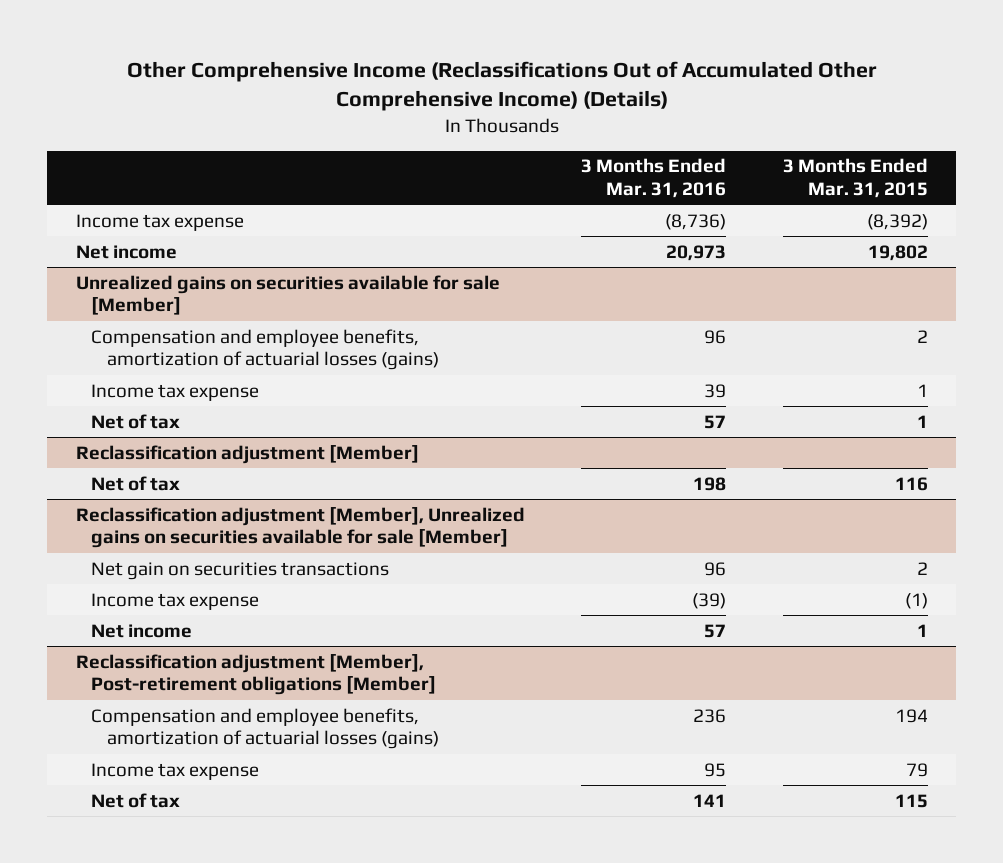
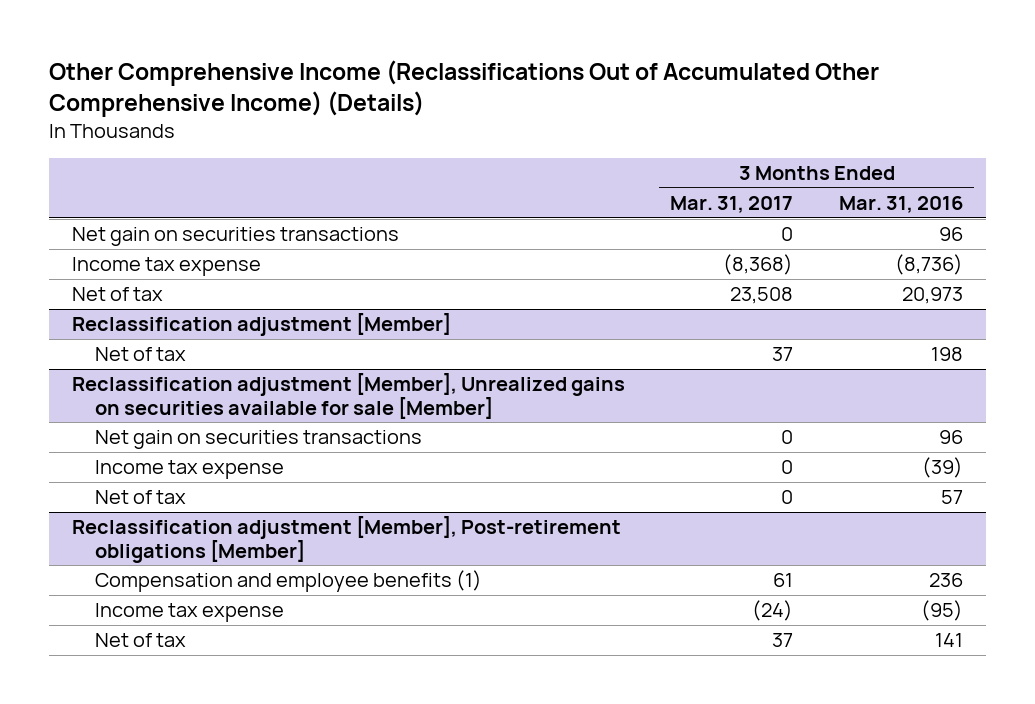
[782,158,928,198] 3 Months Ended Mar. 31, 2015 -> none
none -> [670,195,794,213] Mar. 31, 2017
none -> [71,227,399,247] Net gain on securities transactions
[75,274,500,316] Unrealized gains on securities available for sale [Member] -> none
[91,328,439,371] Compensation and employee benefits, amortization of actuarial losses (gains) -> none
[91,383,260,401] Income tax expense -> none
[91,413,181,429] Net of tax -> none
[75,244,177,259] Net income -> [71,287,163,302] Net of tax
[91,623,193,638] Net income -> [94,490,186,505] Net of tax
[91,707,439,750] Compensation and employee benefits, amortization of actuarial losses (gains) -> [94,570,482,593] Compensation and employee benefits (1)
[704,762,727,777] 95 -> [920,600,963,622] (95)

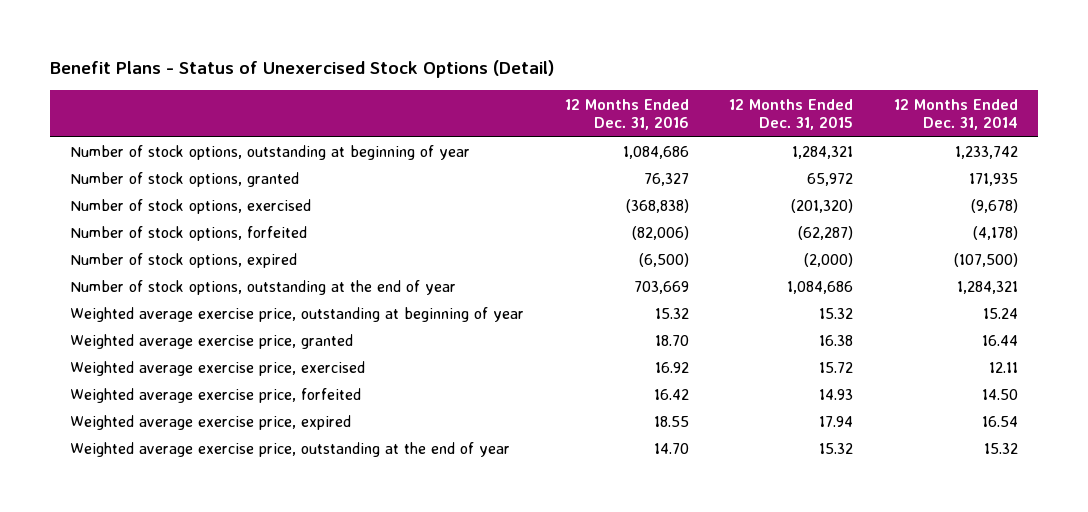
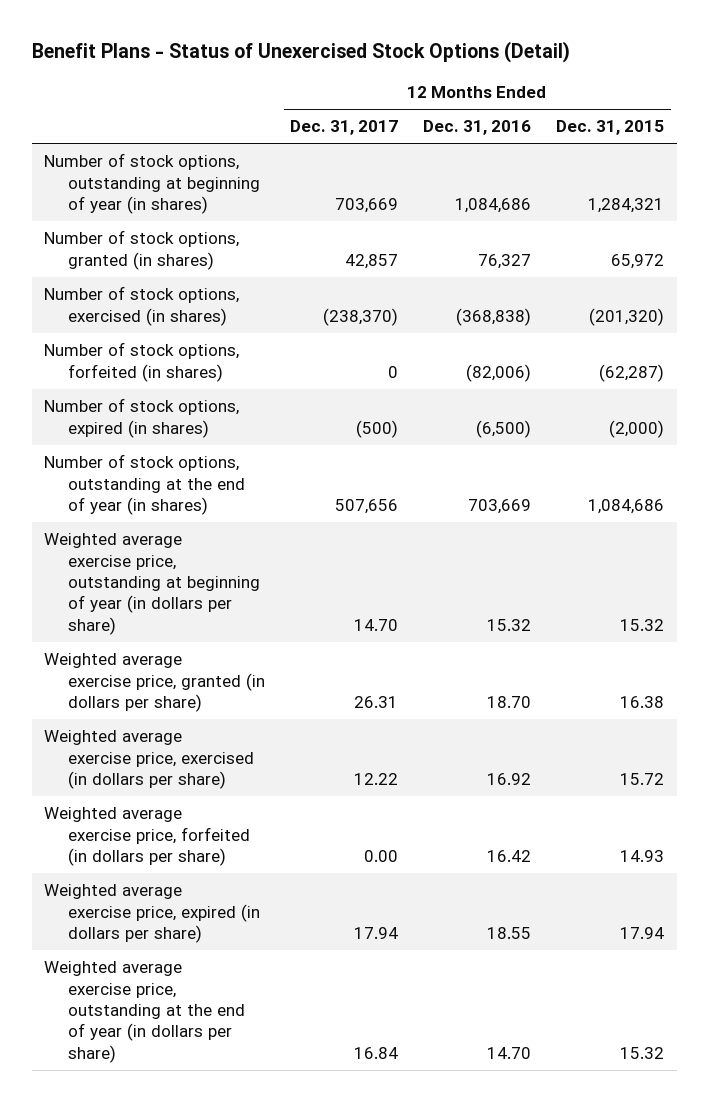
[893,98,1018,131] 12 Months Ended Dec. 31, 2014 -> none
none -> [290,120,399,136] Dec. 31, 2017
[70,145,471,161] Number of stock options, outstanding at beginning of year -> [44,153,261,215] Number of stock options, outstanding at beginning of year (in shares)
[70,172,300,188] Number of stock options, granted -> [44,230,240,270] Number of stock options, granted (in shares)
[70,199,312,215] Number of stock options, exercised -> [44,286,240,326] Number of stock options, exercised (in shares)
[70,226,308,242] Number of stock options, forfeited -> [44,342,240,382] Number of stock options, forfeited (in shares)
[70,253,298,269] Number of stock options, expired -> [44,398,240,438] Number of stock options, expired (in shares)
[70,280,457,296] Number of stock options, outstanding at the end of year -> [44,454,246,516] Number of stock options, outstanding at the end of year (in shares)
[70,307,525,323] Weighted average exercise price, outstanding at beginning of year -> [44,533,261,635] Weighted average exercise price, outstanding at beginning of year (in dollars per share)
[70,334,354,350] Weighted average exercise price, granted -> [44,653,266,713] Weighted average exercise price, granted (in dollars per share)
[70,361,366,377] Weighted average exercise price, exercised -> [44,730,255,790] Weighted average exercise price, exercised (in dollars per share)
[70,388,362,404] Weighted average exercise price, forfeited -> [44,807,251,867] Weighted average exercise price, forfeited (in dollars per share)
[70,415,352,431] Weighted average exercise price, expired -> [44,884,261,944] Weighted average exercise price, expired (in dollars per share)
[70,442,511,458] Weighted average exercise price, outstanding at the end of year -> [44,961,246,1063] Weighted average exercise price, outstanding at the end of year (in dollars per share)

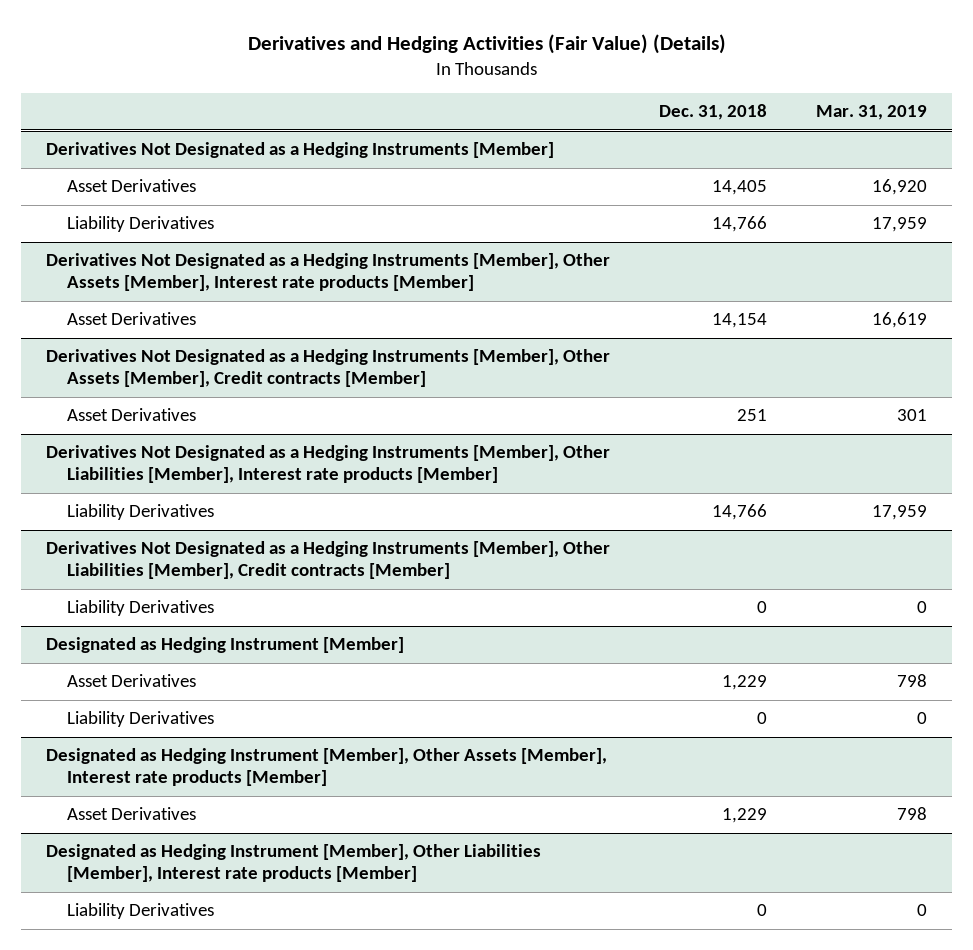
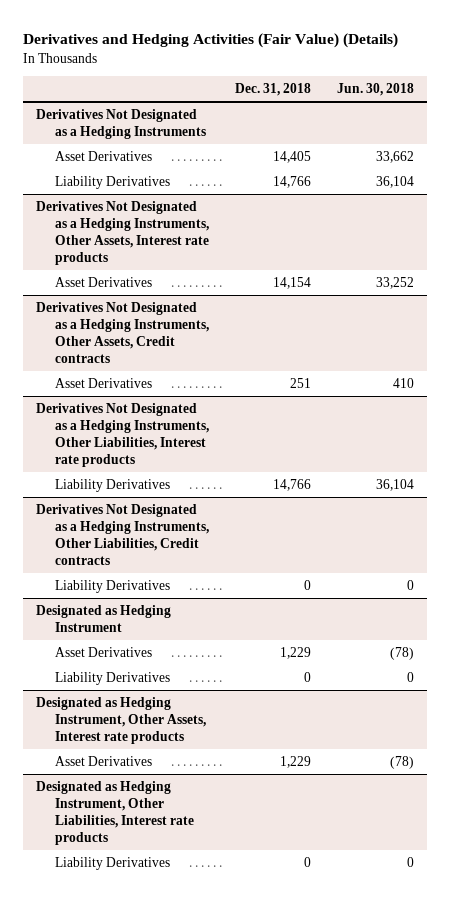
[816,105,928,121] Mar. 31, 2019 -> none
none -> [336,83,414,97] Jun. 30, 2018
[45,142,554,159] Derivatives Not Designated as a Hedging Instruments [Member] -> [36,109,206,140] Derivatives Not Designated as a Hedging Instruments
[45,253,610,292] Derivatives Not Designated as a Hedging Instruments [Member], Other Assets [Member], Interest rate products [Member] -> [36,201,209,265] Derivatives Not Designated as a Hedging Instruments, Other Assets, Interest rate products
[45,349,610,388] Derivatives Not Designated as a Hedging Instruments [Member], Other Assets [Member], Credit contracts [Member] -> [36,302,209,363] Derivatives Not Designated as a Hedging Instruments, Other Assets, Credit contracts
[45,445,610,484] Derivatives Not Designated as a Hedging Instruments [Member], Other Liabilities [Member], Interest rate products [Member] -> [36,403,209,467] Derivatives Not Designated as a Hedging Instruments, Other Liabilities, Interest rate products
[45,541,610,580] Derivatives Not Designated as a Hedging Instruments [Member], Other Liabilities [Member], Credit contracts [Member] -> [36,504,209,565] Derivatives Not Designated as a Hedging Instruments, Other Liabilities, Credit contracts
[45,637,404,654] Designated as Hedging Instrument [Member] -> [36,605,172,633] Designated as Hedging Instrument
[45,748,607,787] Designated as Hedging Instrument [Member], Other Assets [Member], Interest rate products [Member] -> [36,697,206,744] Designated as Hedging Instrument, Other Assets, Interest rate products
[45,844,541,883] Designated as Hedging Instrument [Member], Other Liabilities [Member], Interest rate products [Member] -> [36,781,194,845] Designated as Hedging Instrument, Other Liabilities, Interest rate products

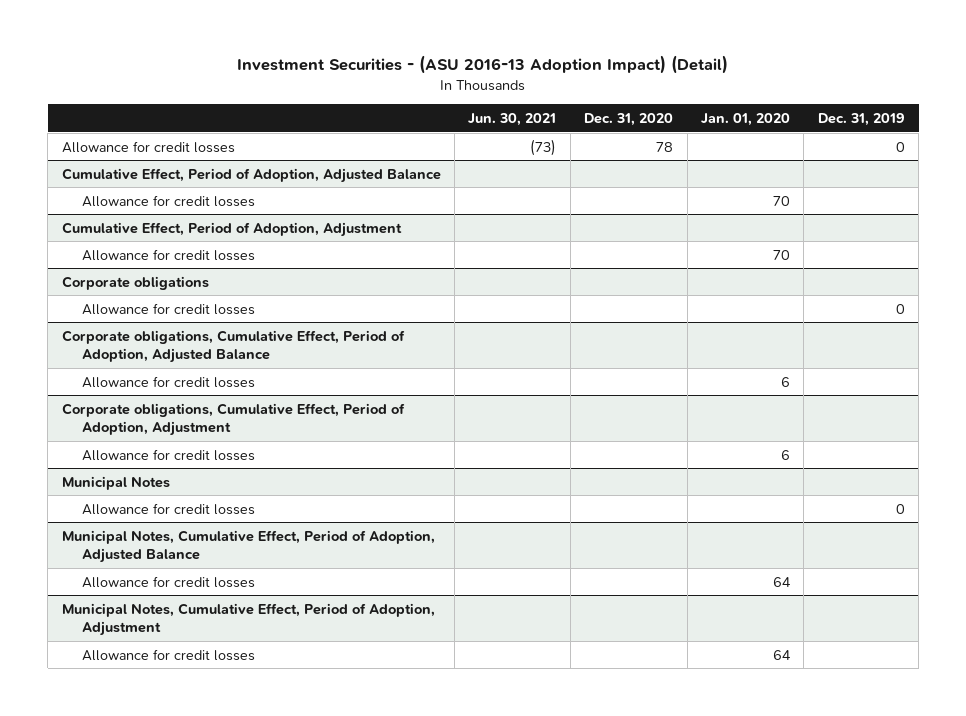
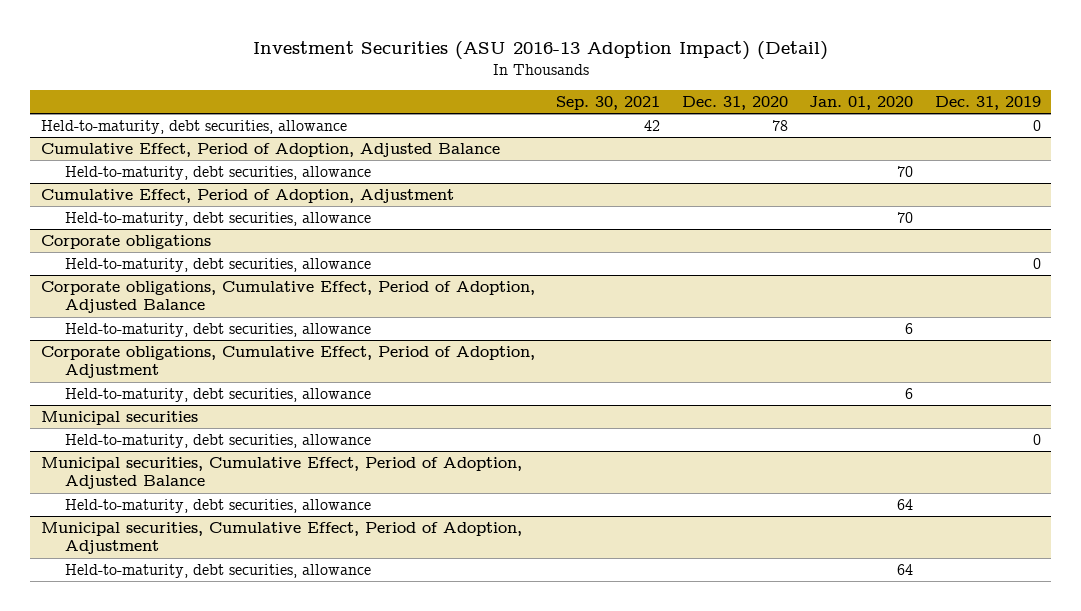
[237,55,729,75] Investment Securities - (ASU 2016-13 Adoption Impact) (Detail) -> [252,41,828,61] Investment Securities (ASU 2016-13 Adoption Impact) (Detail)
[468,112,557,126] Jun. 30, 2021 -> none
none -> [556,96,661,111] Sep. 30, 2021
[61,140,235,153] Allowance for credit losses -> none
none -> [40,119,347,134] Held-to-maturity, debt securities, allowance
[81,194,255,207] Allowance for credit losses -> none
none -> [65,165,372,180] Held-to-maturity, debt securities, allowance
[81,248,255,261] Allowance for credit losses -> none
none -> [65,211,372,226] Held-to-maturity, debt securities, allowance
[81,302,255,315] Allowance for credit losses -> none
none -> [65,257,372,272] Held-to-maturity, debt securities, allowance
[81,375,255,388] Allowance for credit losses -> none
none -> [65,322,372,337] Held-to-maturity, debt securities, allowance
[81,448,255,461] Allowance for credit losses -> none
[81,502,255,515] Allowance for credit losses -> none
[81,575,255,588] Allowance for credit losses -> none
[81,648,255,661] Allowance for credit losses -> none
none -> [65,387,372,402] Held-to-maturity, debt securities, allowance
[61,475,170,490] Municipal Notes -> [40,410,198,425] Municipal securities
none -> [65,433,372,448] Held-to-maturity, debt securities, allowance
[61,529,435,564] Municipal Notes, Cumulative Effect, Period of Adoption, Adjusted Balance -> [40,456,522,490] Municipal securities, Cumulative Effect, Period of Adoption, Adjusted Balance
none -> [65,498,372,513] Held-to-maturity, debt securities, allowance
[61,602,435,637] Municipal Notes, Cumulative Effect, Period of Adoption, Adjustment -> [40,521,522,555] Municipal securities, Cumulative Effect, Period of Adoption, Adjustment
none -> [65,563,372,578] Held-to-maturity, debt securities, allowance

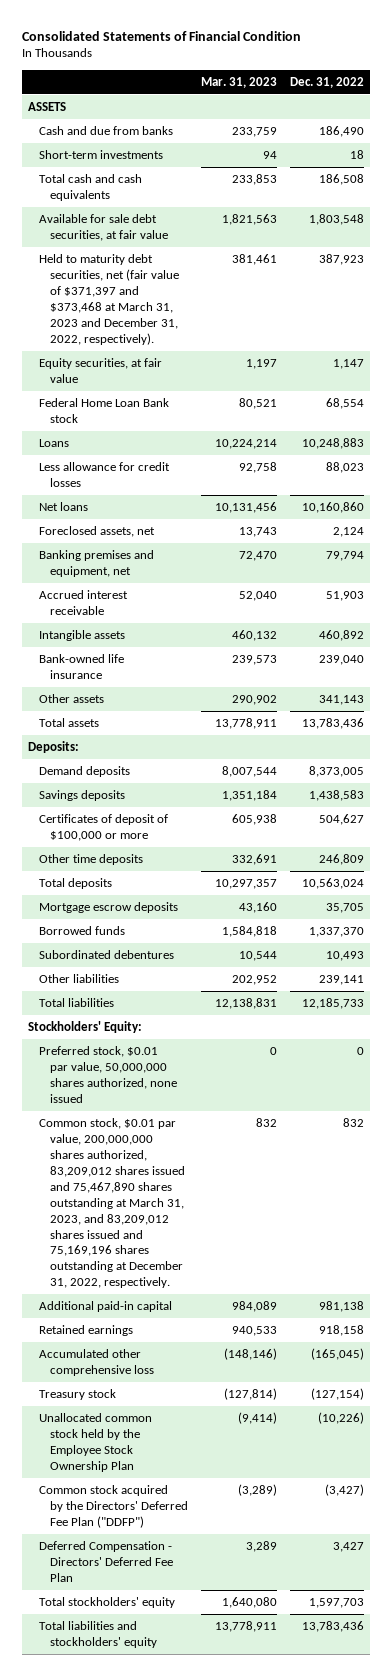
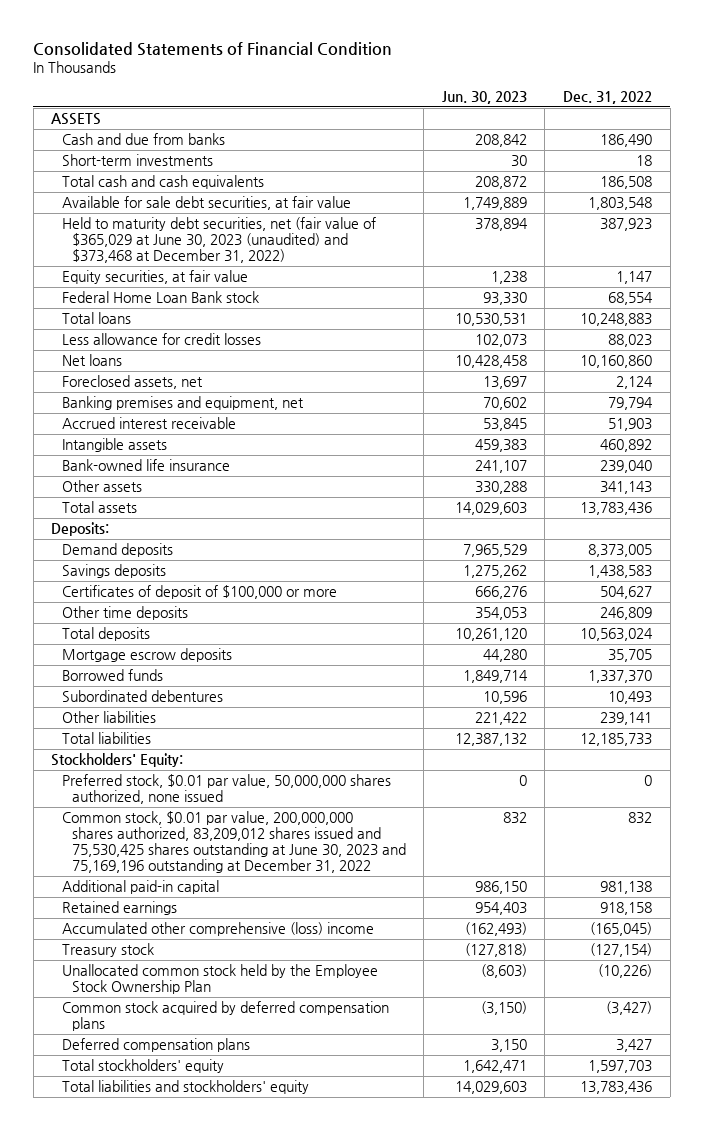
[200,76,277,88] Mar. 31, 2023 -> none
none -> [441,90,527,104] Jun. 30, 2023
[38,254,179,345] Held to maturity debt securities, net (fair value of $371,397 and $373,468 at March 31, 2023 and December 31, 2022, respectively). -> [61,217,376,264] Held to maturity debt securities, net (fair value of $365,029 at June 30, 2023 (unaudited) and $373,468 at December 31, 2022)
[38,439,69,448] Loans -> [61,312,131,325] Total loans
[38,1118,185,1289] Common stock, $0.01 par value, 200,000,000 shares authorized, 83,209,012 shares issued and 75,467,890 shares outstanding at March 31, 2023, and 83,209,012 shares issued and 75,169,196 shares outstanding at December 31, 2022, respectively. -> [61,811,406,874] Common stock, $0.01 par value, 200,000,000 shares authorized, 83,209,012 shares issued and 75,530,425 shares outstanding at June 30, 2023 and 75,169,196 outstanding at December 31, 2022
[38,1349,154,1377] Accumulated other comprehensive loss -> [61,922,374,937] Accumulated other comprehensive (loss) income
[38,1485,188,1528] Common stock acquired by the Directors' Deferred Fee Plan ("DDFP") -> [61,1001,389,1032] Common stock acquired by deferred compensation plans
[38,1541,173,1582] Deferred Compensation - Directors' Deferred Fee Plan -> [61,1038,250,1053] Deferred compensation plans

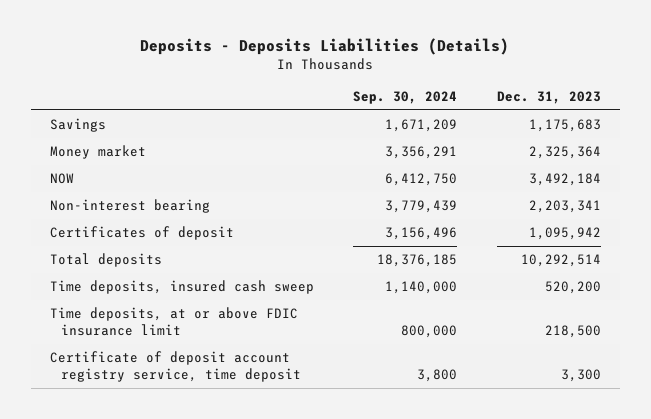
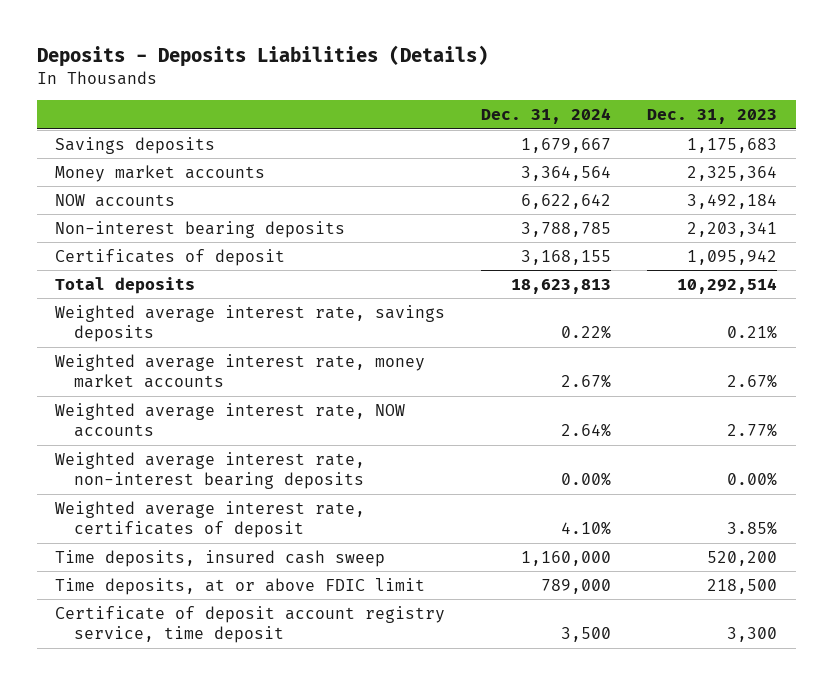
[353,90,458,104] Sep. 30, 2024 -> none
none -> [481,108,612,125] Dec. 31, 2024
[50,118,107,133] Savings -> [55,136,216,154] Savings deposits
[50,145,147,160] Money market -> [55,164,266,182] Money market accounts
[50,173,75,185] NOW -> [55,193,176,207] NOW accounts
[50,199,211,214] Non-interest bearing -> [55,220,346,238] Non-interest bearing deposits
none -> [55,304,446,343] Weighted average interest rate, savings deposits
none -> [55,353,426,389] Weighted average interest rate, money market accounts
none -> [55,402,406,438] Weighted average interest rate, NOW accounts
none -> [55,451,366,490] Weighted average interest rate, non-interest bearing deposits
none -> [55,500,366,539] Weighted average interest rate, certificates of deposit
[50,307,299,336] Time deposits, at or above FDIC insurance limit -> [55,577,426,595] Time deposits, at or above FDIC limit

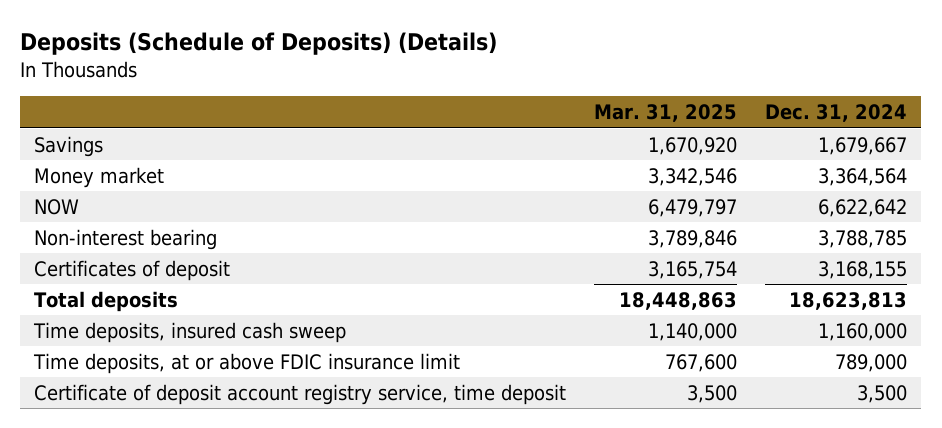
[37,45,489,68] Deposits - Deposits Liabilities (Details) -> [20,32,498,56] Deposits (Schedule of Deposits) (Details)
[647,109,778,125] Dec. 31, 2023 -> none
none -> [594,104,738,123] Mar. 31, 2025
[55,136,216,154] Savings deposits -> [34,135,104,157] Savings
[55,164,266,182] Money market accounts -> [34,166,165,188] Money market
[55,193,176,207] NOW accounts -> [34,198,80,215] NOW
[55,220,346,238] Non-interest bearing deposits -> [34,228,218,250] Non-interest bearing
[55,304,446,343] Weighted average interest rate, savings deposits -> none
[55,353,426,389] Weighted average interest rate, money market accounts -> none
[55,402,406,438] Weighted average interest rate, NOW accounts -> none
[55,451,366,490] Weighted average interest rate, non-interest bearing deposits -> none
[55,500,366,539] Weighted average interest rate, certificates of deposit -> none
[55,577,426,595] Time deposits, at or above FDIC limit -> [33,352,461,374] Time deposits, at or above FDIC insurance limit

